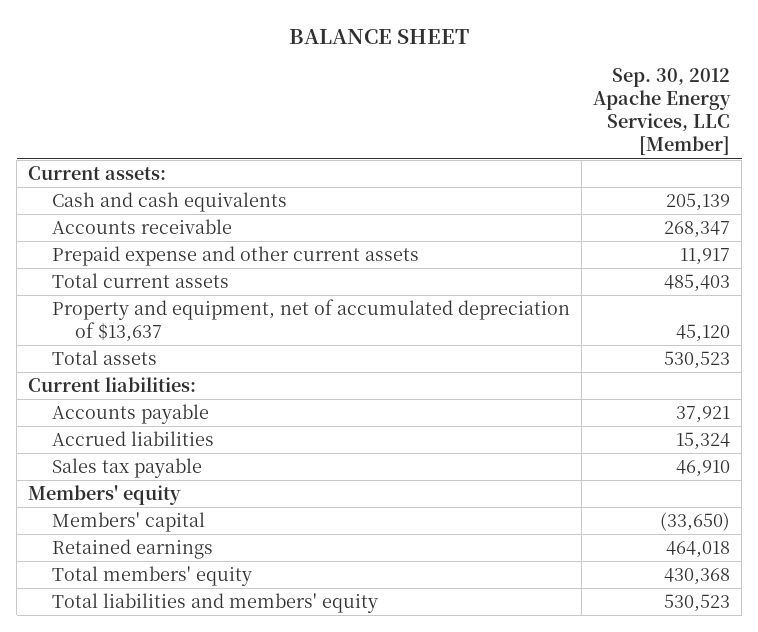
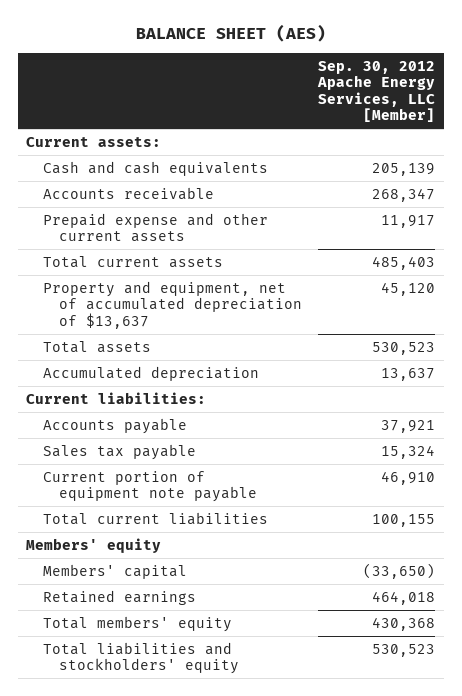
[289,29,470,45] BALANCE SHEET -> [135,24,326,43] BALANCE SHEET (AES)
none -> [42,365,259,381] Accumulated depreciation
[51,431,214,447] Accrued liabilities -> none
[676,460,731,478] 46,910 -> [381,444,436,459] 15,324
none -> [42,470,257,503] Current portion of equipment note payable
none -> [42,511,268,525] Total current liabilities
[51,593,378,614] Total liabilities and members' equity -> [42,641,239,675] Total liabilities and stockholders' equity

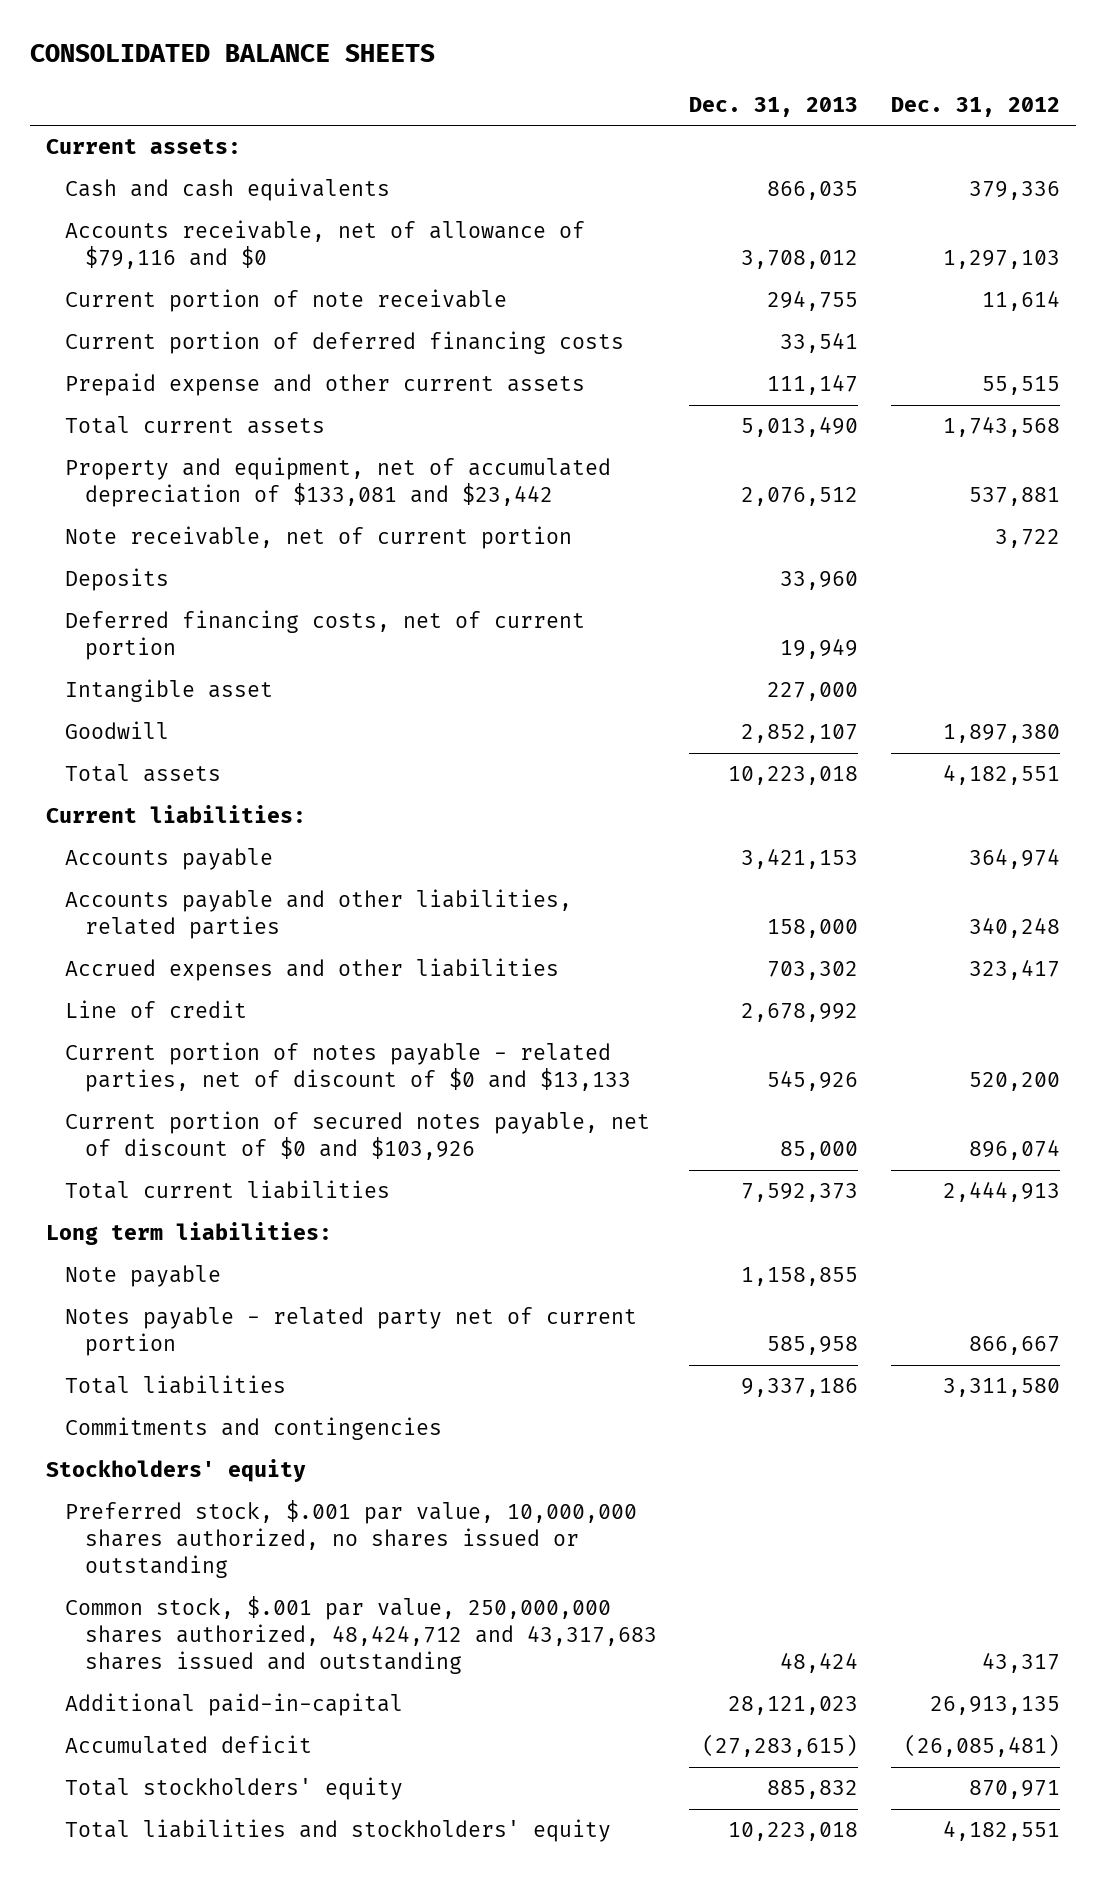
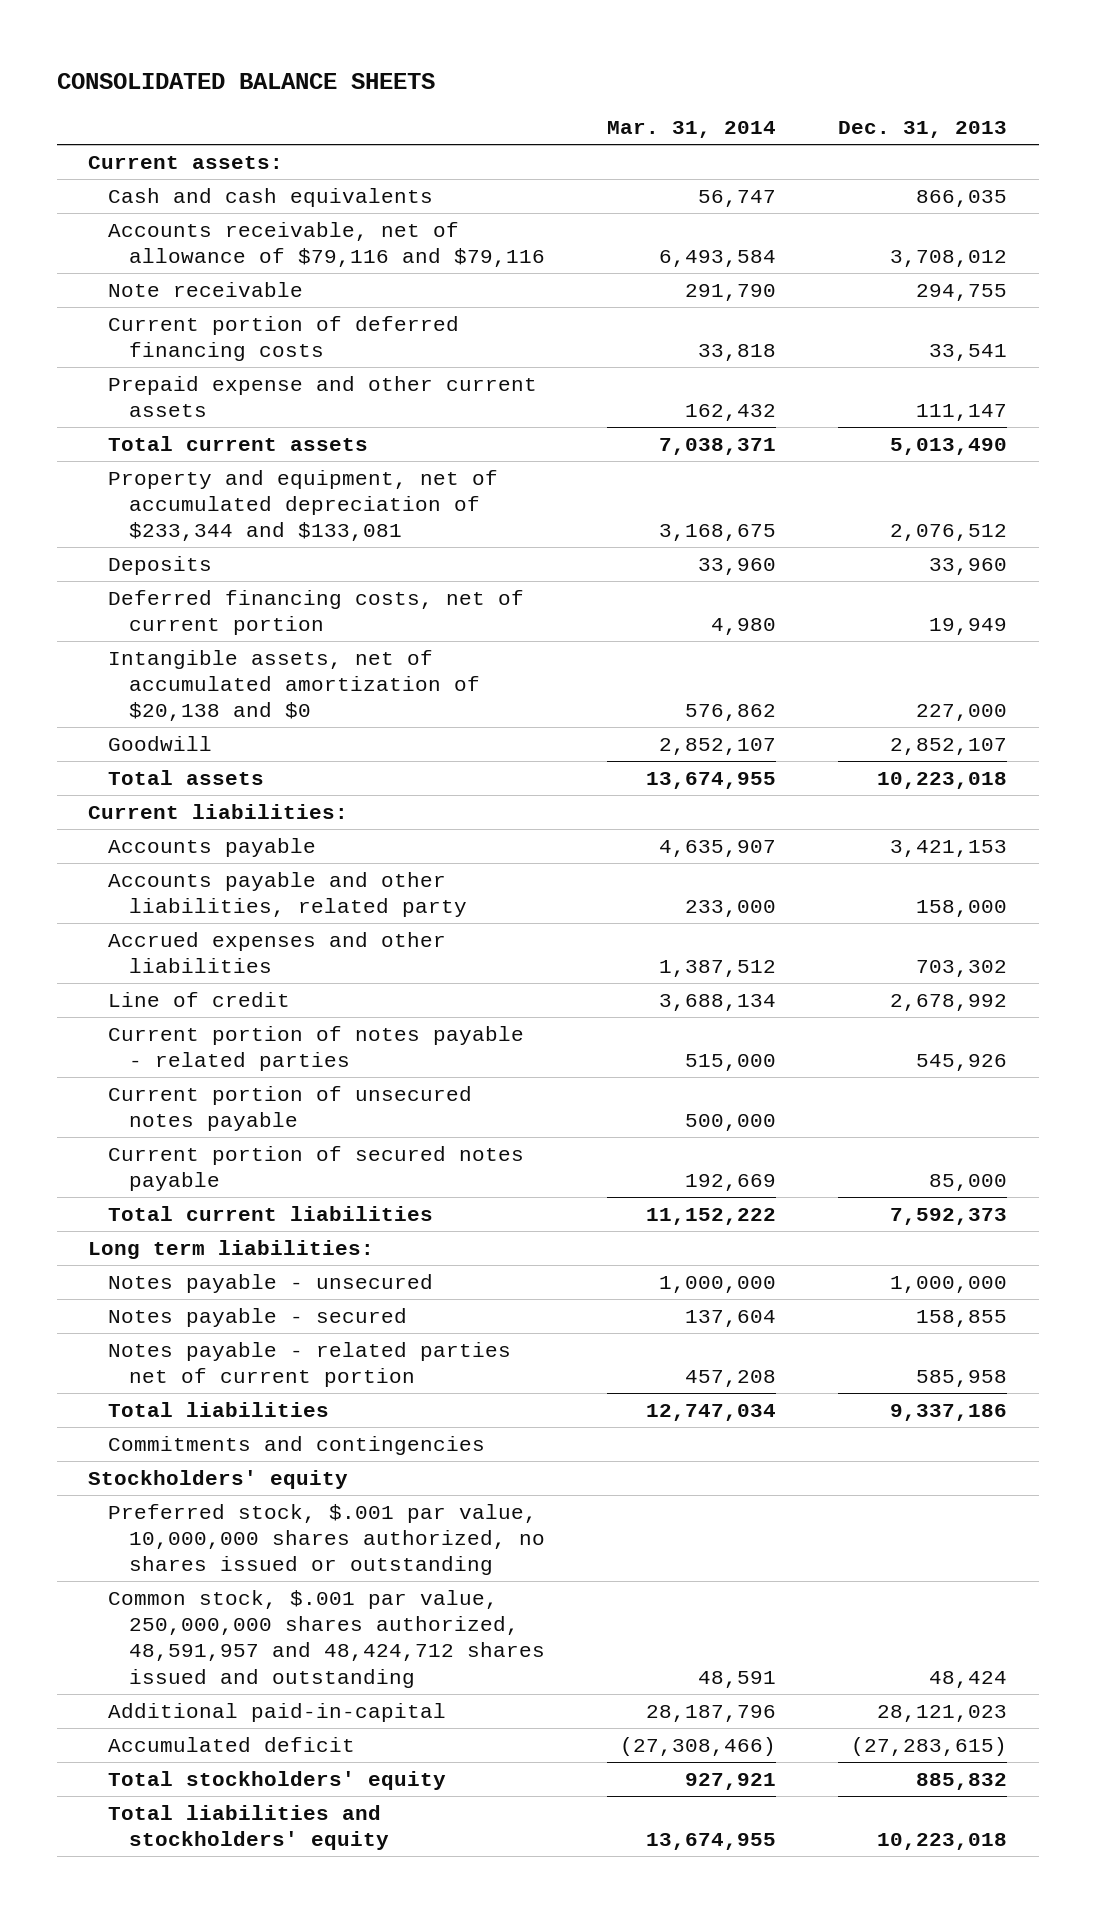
[890,96,1060,117] Dec. 31, 2012 -> none
none -> [607,121,777,139] Mar. 31, 2014
[65,220,586,270] Accounts receivable, net of allowance of $79,116 and $0 -> [108,221,545,268] Accounts receivable, net of allowance of $79,116 and $79,116
[65,289,508,313] Current portion of note receivable -> [108,281,304,297] Note receivable
[65,526,573,550] Note receivable, net of current portion -> none
[65,457,612,508] Property and equipment, net of accumulated depreciation of $133,081 and $23,442 -> [108,469,499,542] Property and equipment, net of accumulated depreciation of $233,344 and $133,081
[65,679,274,703] Intangible asset -> [108,649,480,722] Intangible assets, net of accumulated amortization of $20,138 and $0
[65,889,573,940] Accounts payable and other liabilities, related parties -> [108,871,467,918] Accounts payable and other liabilities, related party
[65,1042,631,1093] Current portion of notes payable - related parties, net of discount of $0 and $13,133 -> [108,1025,525,1072] Current portion of notes payable - related parties
none -> [108,1085,473,1132] Current portion of unsecured notes payable
[65,1111,651,1161] Current portion of secured notes payable, net of discount of $0 and $103,926 -> [108,1145,525,1192] Current portion of secured notes payable
[65,1265,222,1288] Note payable -> none
none -> [108,1273,434,1293] Notes payable - unsecured
none -> [108,1307,408,1327] Notes payable - secured
[65,1307,638,1357] Notes payable - related party net of current portion -> [108,1341,512,1388] Notes payable - related parties net of current portion
[65,1596,657,1675] Common stock, $.001 par value, 250,000,000 shares authorized, 48,424,712 and 43,317,683 shares issued and outstanding -> [108,1589,545,1688] Common stock, $.001 par value, 250,000,000 shares authorized, 48,591,957 and 48,424,712 shares issued and outstanding

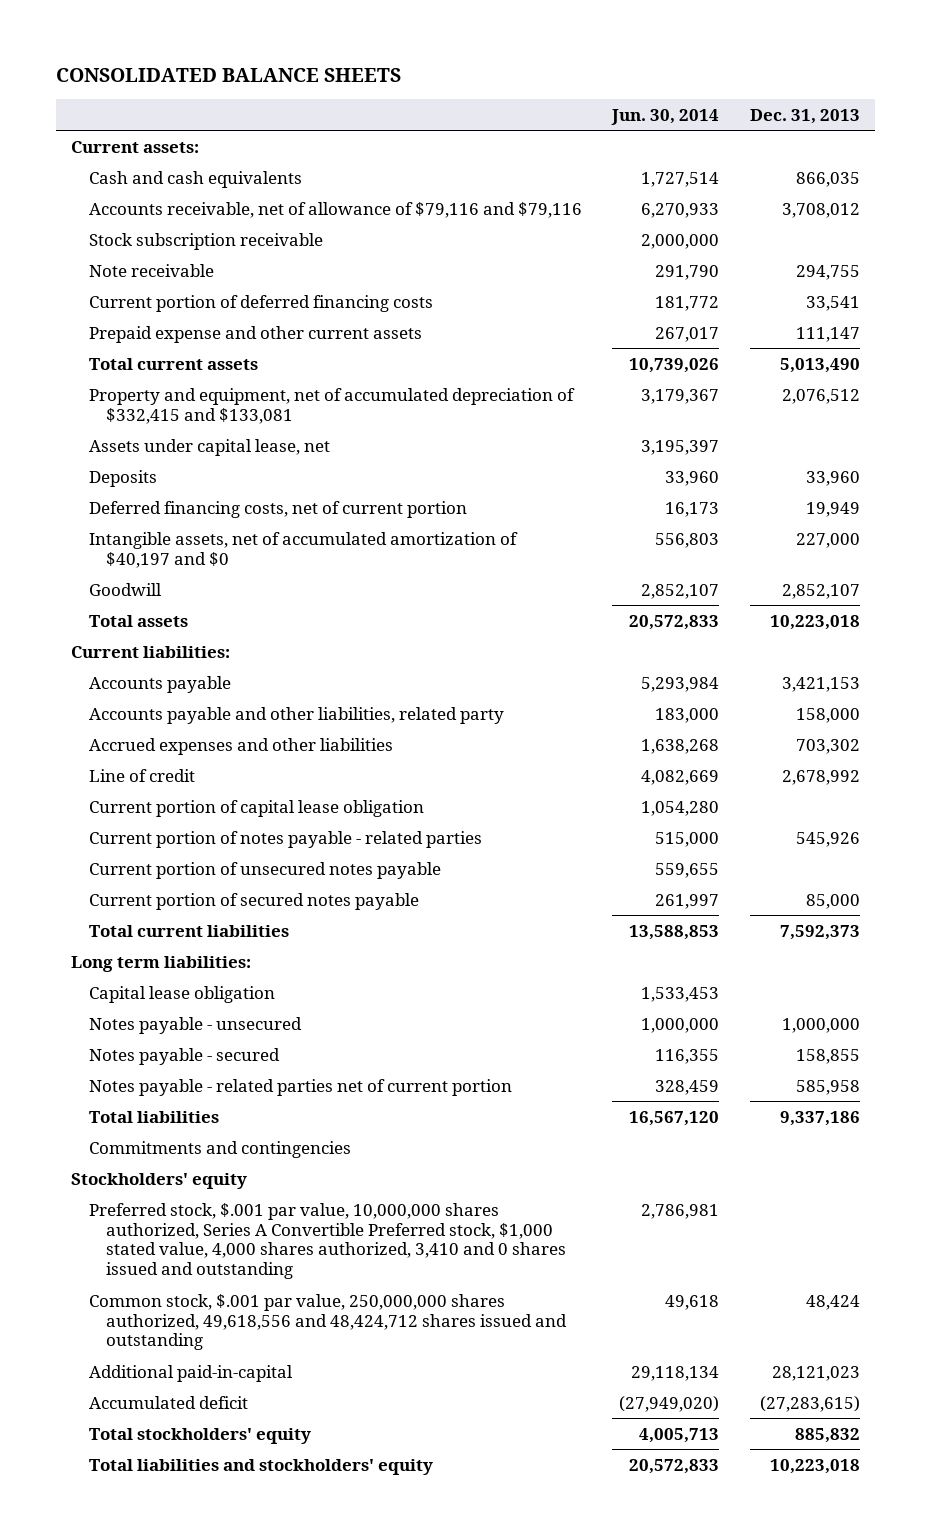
[607,121,777,139] Mar. 31, 2014 -> none
none -> [611,108,720,125] Jun. 30, 2014
none -> [88,232,323,250] Stock subscription receivable
[108,469,499,542] Property and equipment, net of accumulated depreciation of $233,344 and $133,081 -> [88,387,575,424] Property and equipment, net of accumulated depreciation of $332,415 and $133,081
none -> [88,438,330,456] Assets under capital lease, net
[108,649,480,722] Intangible assets, net of accumulated amortization of $20,138 and $0 -> [88,531,518,568] Intangible assets, net of accumulated amortization of $40,197 and $0
none -> [88,799,424,817] Current portion of capital lease obligation
none -> [88,985,275,1003] Capital lease obligation
[108,1503,545,1576] Preferred stock, $.001 par value, 10,000,000 shares authorized, no shares issued or outstanding -> [88,1202,566,1280] Preferred stock, $.001 par value, 10,000,000 shares authorized, Series A Convertible Preferred stock, $1,000 stated value, 4,000 shares authorized, 3,410 and 0 shares issued and outstanding
[108,1589,545,1688] Common stock, $.001 par value, 250,000,000 shares authorized, 48,591,957 and 48,424,712 shares issued and outstanding -> [88,1293,567,1351] Common stock, $.001 par value, 250,000,000 shares authorized, 49,618,556 and 48,424,712 shares issued and outstanding

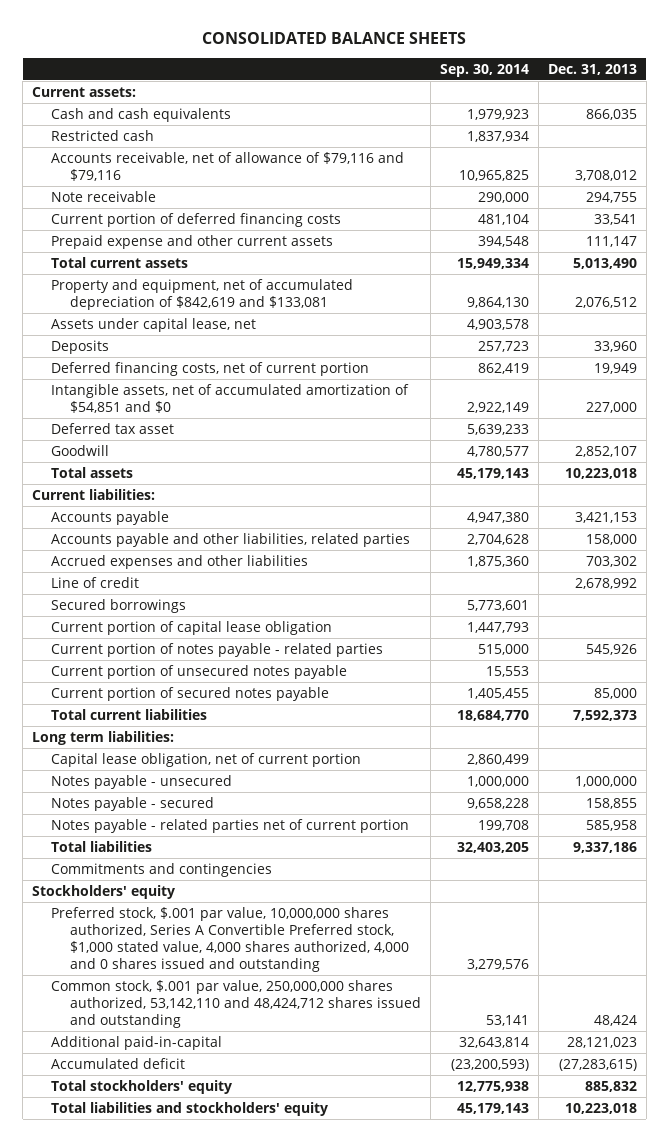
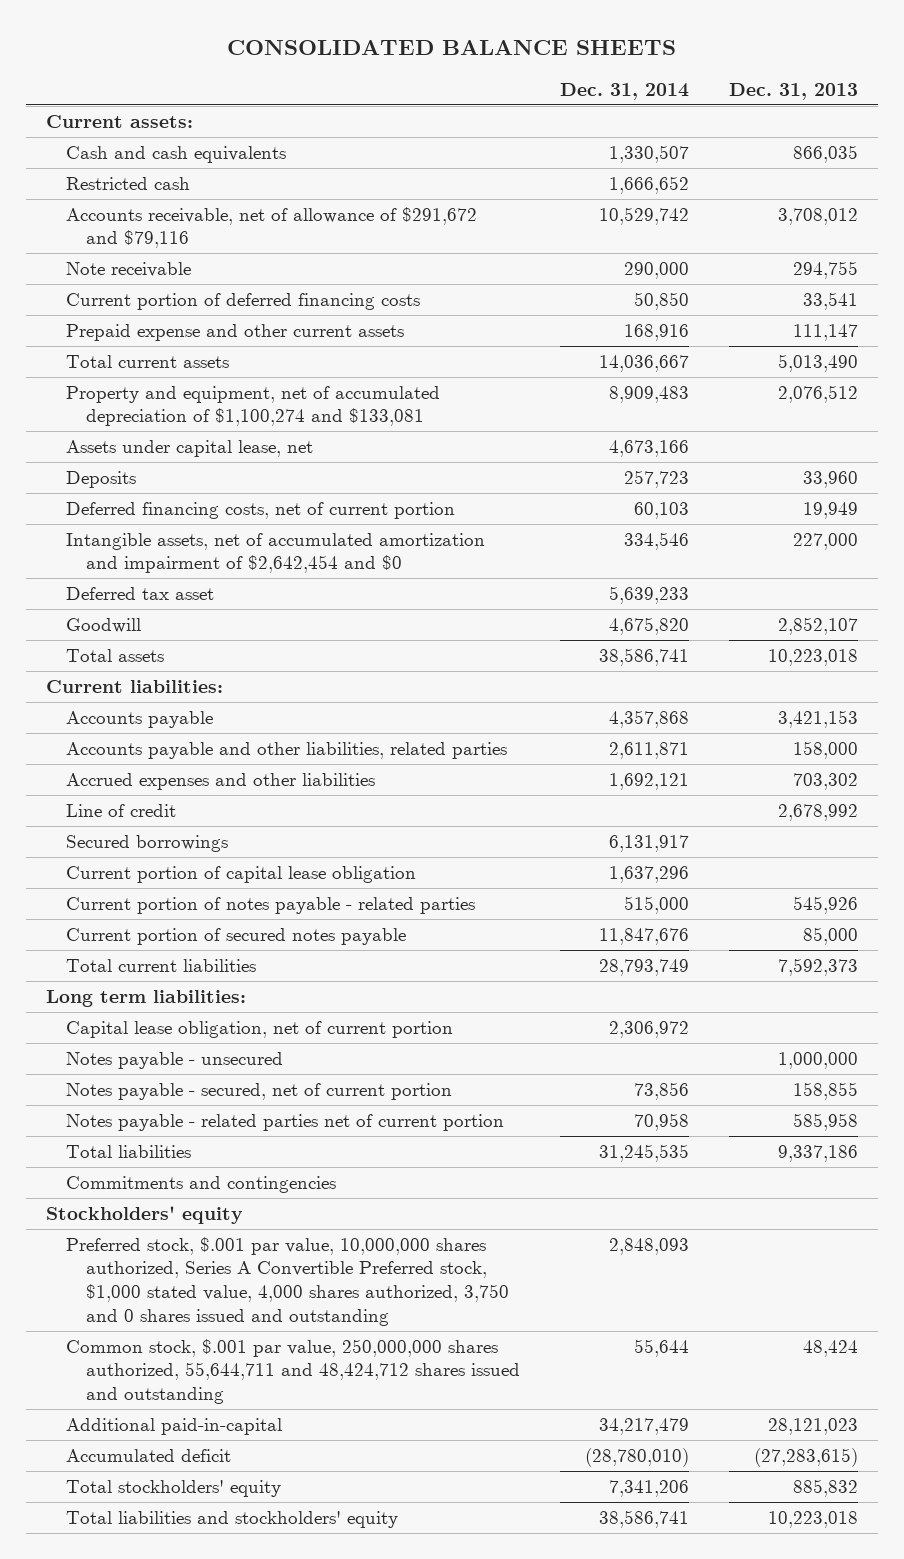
[440,63,530,77] Sep. 30, 2014 -> none
none -> [560,82,690,100] Dec. 31, 2014
[51,151,405,181] Accounts receivable, net of allowance of $79,116 and $79,116 -> [66,206,478,249] Accounts receivable, net of allowance of $291,672 and $79,116
[51,278,354,310] Property and equipment, net of accumulated depreciation of $842,619 and $133,081 -> [66,385,441,427] Property and equipment, net of accumulated depreciation of $1,100,274 and $133,081
[51,383,410,413] Intangible assets, net of accumulated amortization of $54,851 and $0 -> [66,532,486,574] Intangible assets, net of accumulated amortization and impairment of $2,642,454 and $0
[51,664,348,679] Current portion of unsecured notes payable -> none
[51,796,215,811] Notes payable - secured -> [66,1082,453,1100] Notes payable - secured, net of current portion
[51,906,410,972] Preferred stock, $.001 par value, 10,000,000 shares authorized, Series A Convertible Preferred stock, $1,000 stated value, 4,000 shares authorized, 4,000 and 0 shares issued and outstanding -> [66,1236,510,1326] Preferred stock, $.001 par value, 10,000,000 shares authorized, Series A Convertible Preferred stock, $1,000 stated value, 4,000 shares authorized, 3,750 and 0 shares issued and outstanding
[51,979,422,1028] Common stock, $.001 par value, 250,000,000 shares authorized, 53,142,110 and 48,424,712 shares issued and outstanding -> [66,1338,521,1405] Common stock, $.001 par value, 250,000,000 shares authorized, 55,644,711 and 48,424,712 shares issued and outstanding

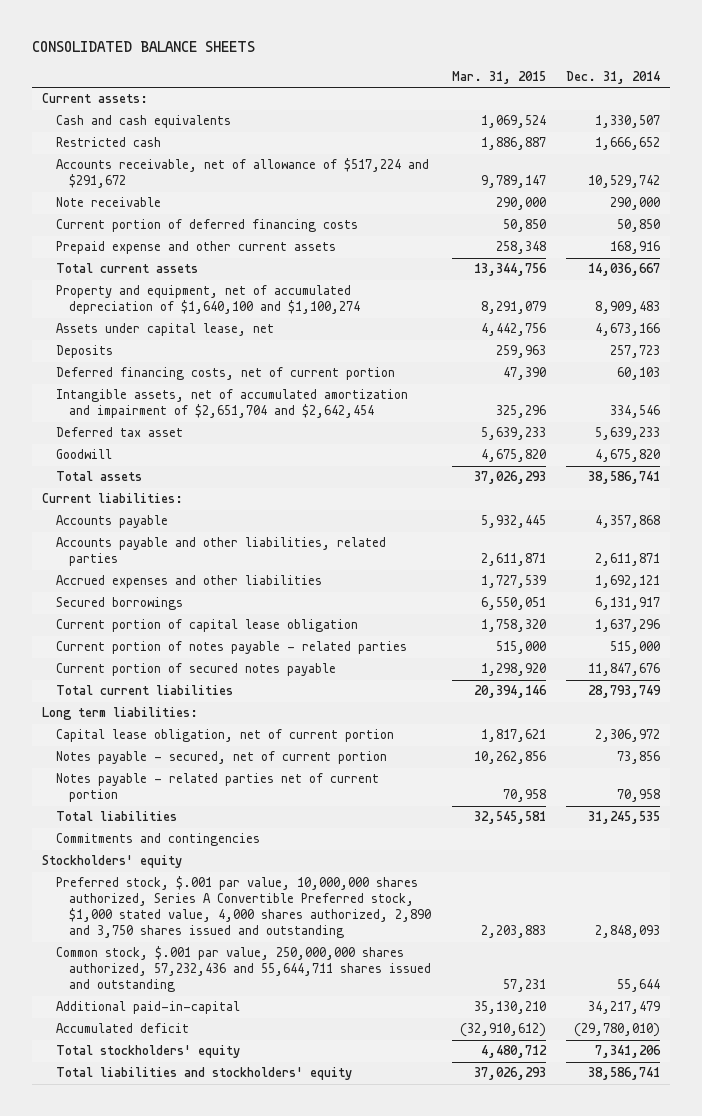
[729,82,859,100] Dec. 31, 2013 -> none
none -> [451,70,546,84] Mar. 31, 2015
[66,206,478,249] Accounts receivable, net of allowance of $291,672 and $79,116 -> [55,158,429,189] Accounts receivable, net of allowance of $517,224 and $291,672
[66,385,441,427] Property and equipment, net of accumulated depreciation of $1,100,274 and $133,081 -> [55,285,361,315] Property and equipment, net of accumulated depreciation of $1,640,100 and $1,100,274
[66,532,486,574] Intangible assets, net of accumulated amortization and impairment of $2,642,454 and $0 -> [55,389,408,419] Intangible assets, net of accumulated amortization and impairment of $2,651,704 and $2,642,454
[66,803,177,817] Line of credit -> none
[66,1051,284,1069] Notes payable - unsecured -> none
[66,1236,510,1326] Preferred stock, $.001 par value, 10,000,000 shares authorized, Series A Convertible Preferred stock, $1,000 stated value, 4,000 shares authorized, 3,750 and 0 shares issued and outstanding -> [55,876,432,939] Preferred stock, $.001 par value, 10,000,000 shares authorized, Series A Convertible Preferred stock, $1,000 stated value, 4,000 shares authorized, 2,890 and 3,750 shares issued and outstanding
[66,1338,521,1405] Common stock, $.001 par value, 250,000,000 shares authorized, 55,644,711 and 48,424,712 shares issued and outstanding -> [55,946,432,993] Common stock, $.001 par value, 250,000,000 shares authorized, 57,232,436 and 55,644,711 shares issued and outstanding
[585,1447,690,1467] (28,780,010) -> [573,1023,660,1038] (29,780,010)

